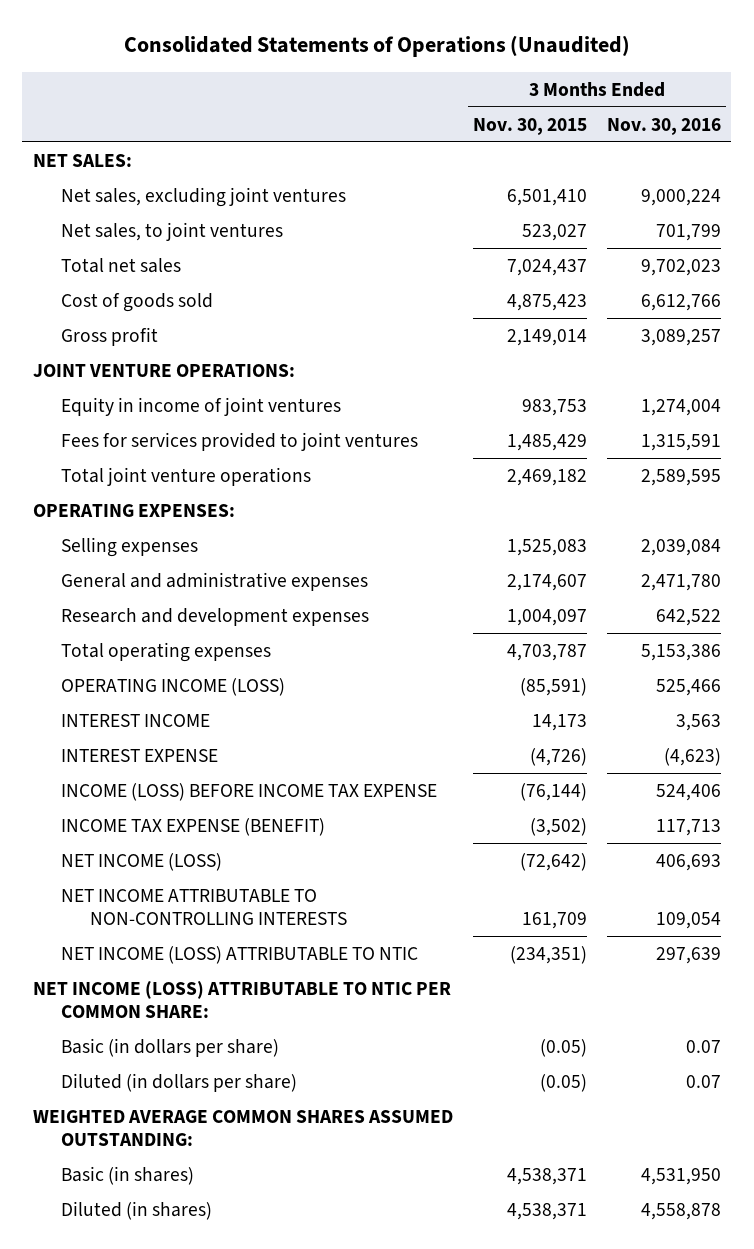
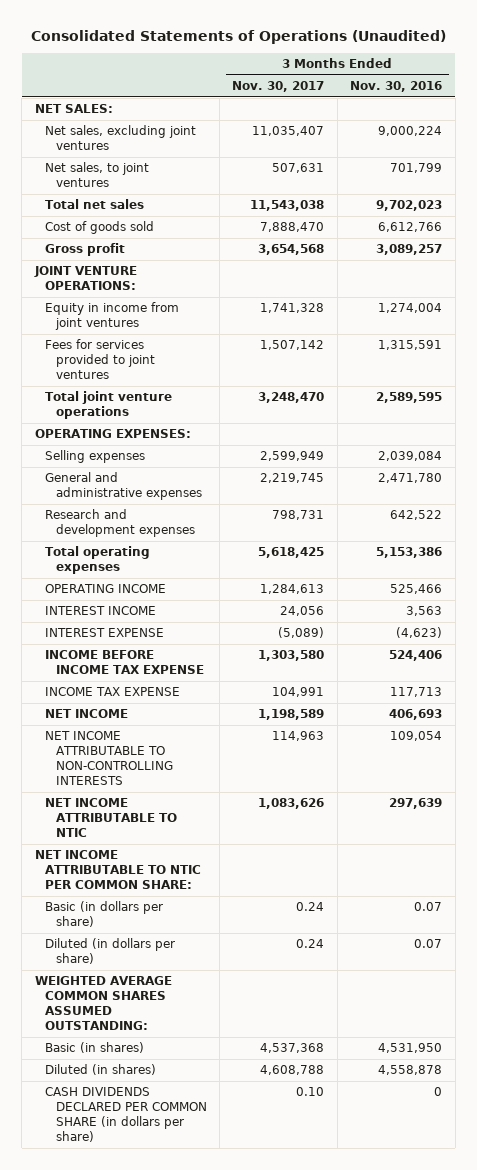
[472,117,587,135] Nov. 30, 2015 -> none
none -> [232,81,325,93] Nov. 30, 2017
[61,396,342,416] Equity in income of joint ventures -> [45,302,180,331] Equity in income from joint ventures
[61,677,286,696] OPERATING INCOME (LOSS) -> [45,584,167,594] OPERATING INCOME
[61,782,438,801] INCOME (LOSS) BEFORE INCOME TAX EXPENSE -> [45,650,204,675] INCOME BEFORE INCOME TAX EXPENSE
[61,817,326,836] INCOME TAX EXPENSE (BENEFIT) -> [45,687,181,697] INCOME TAX EXPENSE
[61,852,223,871] NET INCOME (LOSS) -> [45,709,129,719] NET INCOME
[61,945,419,964] NET INCOME (LOSS) ATTRIBUTABLE TO NTIC -> [45,798,177,838] NET INCOME ATTRIBUTABLE TO NTIC
[32,980,451,1018] NET INCOME (LOSS) ATTRIBUTABLE TO NTIC PER COMMON SHARE: -> [34,850,202,890] NET INCOME ATTRIBUTABLE TO NTIC PER COMMON SHARE:
none -> [45,1087,207,1143] CASH DIVIDENDS DECLARED PER COMMON SHARE (in dollars per share)

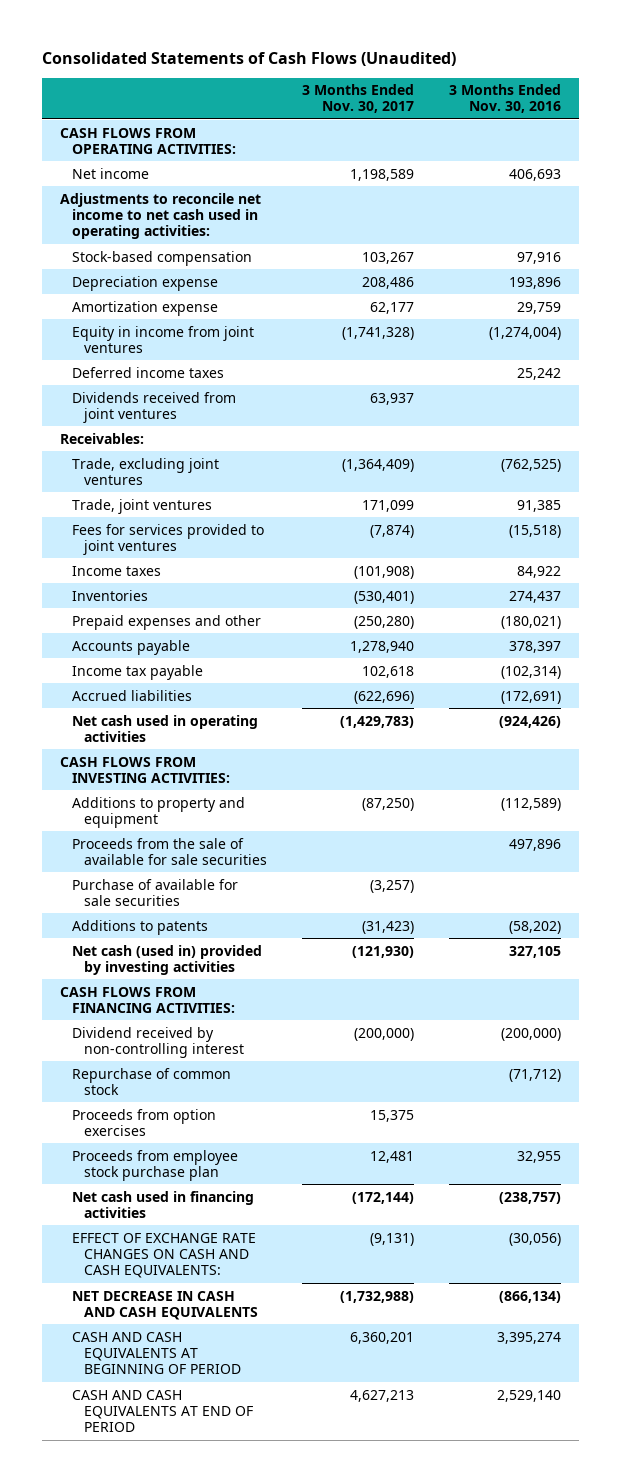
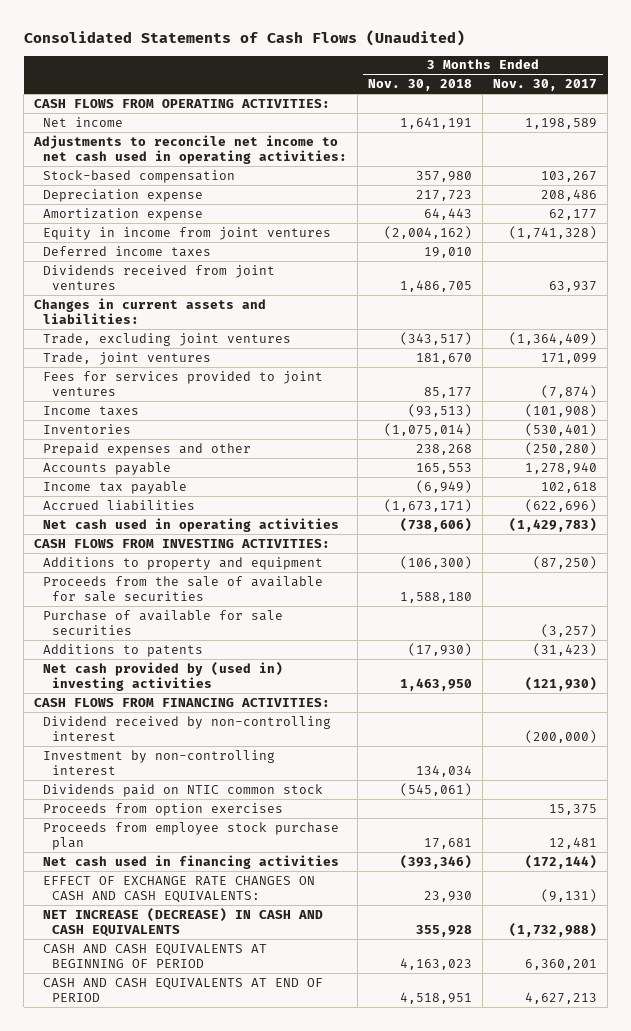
[449,84,562,114] 3 Months Ended Nov. 30, 2016 -> none
none -> [368,79,473,92] Nov. 30, 2018
[59,432,144,444] Receivables: -> none
none -> [34,297,267,324] Changes in current assets and liabilities:
[71,944,262,975] Net cash (used in) provided by investing activities -> [43,661,284,691] Net cash provided by (used in) investing activities
[71,1067,231,1095] Repurchase of common stock -> none
none -> [43,749,276,775] Investment by non-controlling interest
none -> [43,783,324,797] Dividends paid on NTIC common stock
[71,1290,258,1320] NET DECREASE IN CASH AND CASH EQUIVALENTS -> [43,907,324,937] NET INCREASE (DECREASE) IN CASH AND CASH EQUIVALENTS

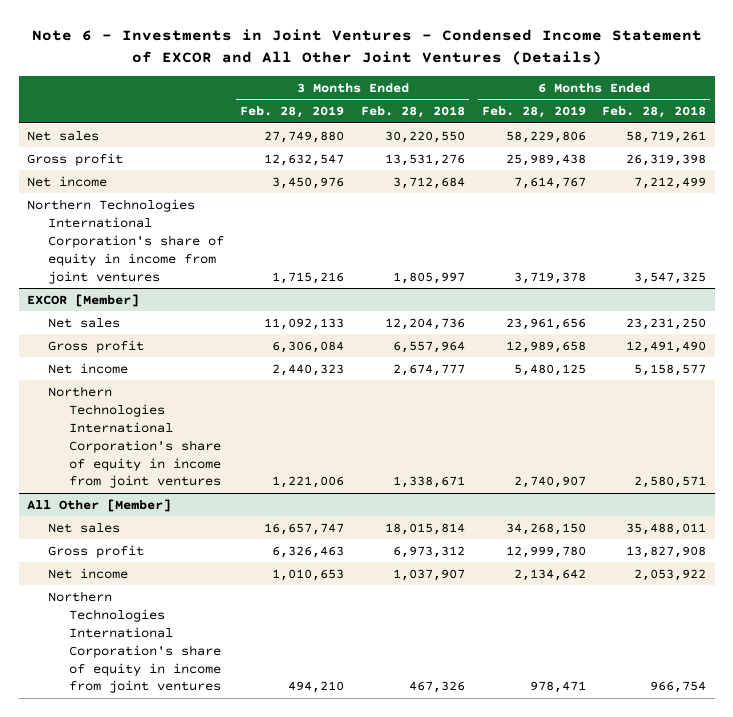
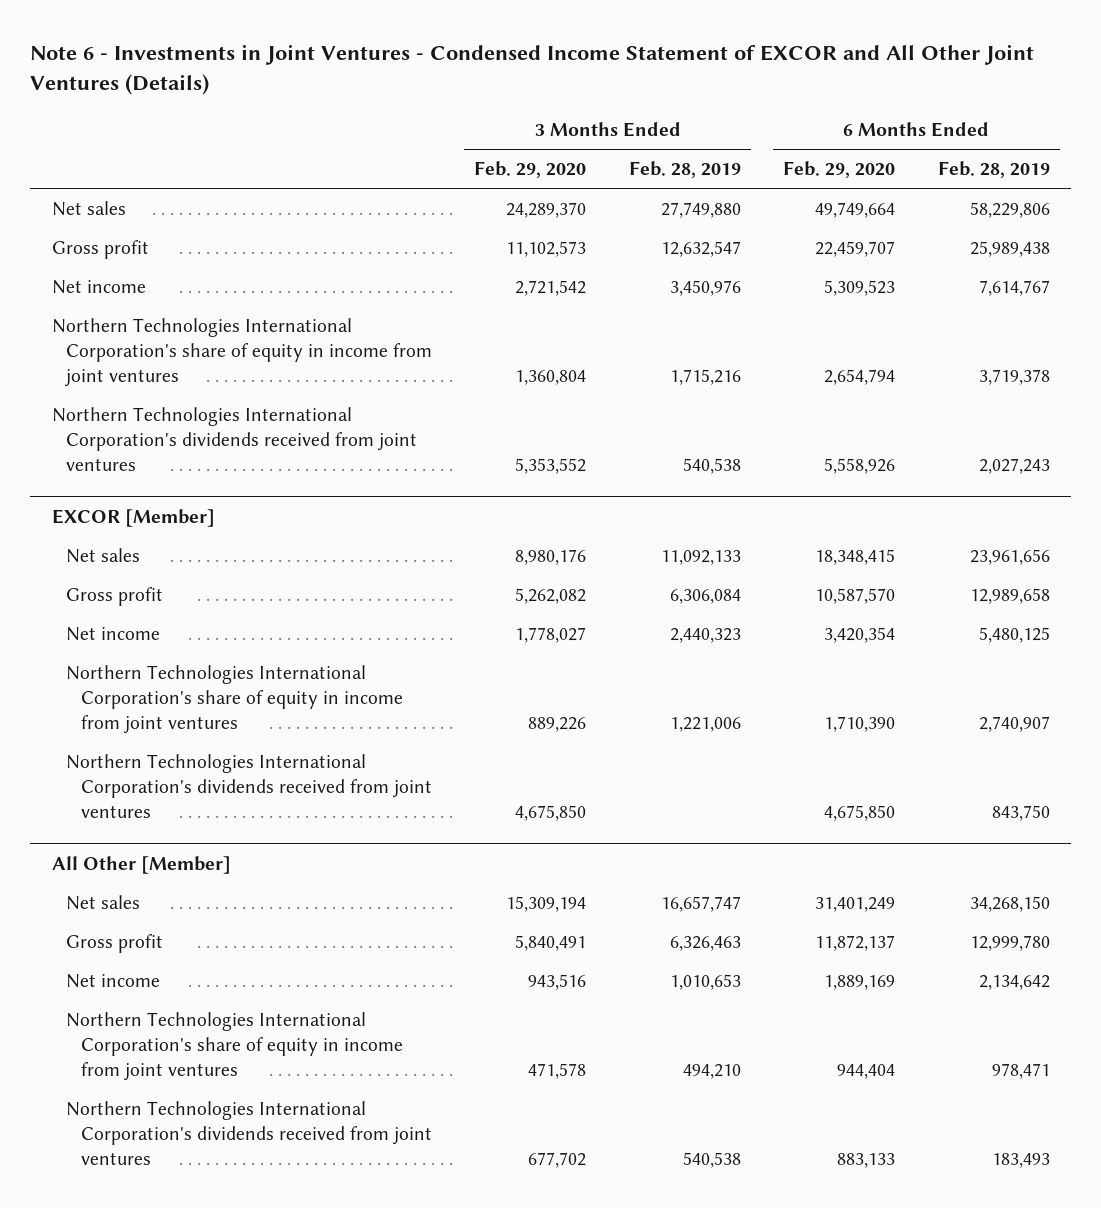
[361,106,466,119] Feb. 28, 2018 -> none
[602,106,707,119] Feb. 28, 2018 -> none
none -> [474,161,587,179] Feb. 29, 2020
none -> [783,161,896,179] Feb. 29, 2020
none -> [51,406,418,472] Northern Technologies International Corporation's dividends received from joint ventures
none -> [66,753,432,819] Northern Technologies International Corporation's dividends received from joint ventures
none -> [66,1100,432,1166] Northern Technologies International Corporation's dividends received from joint ventures

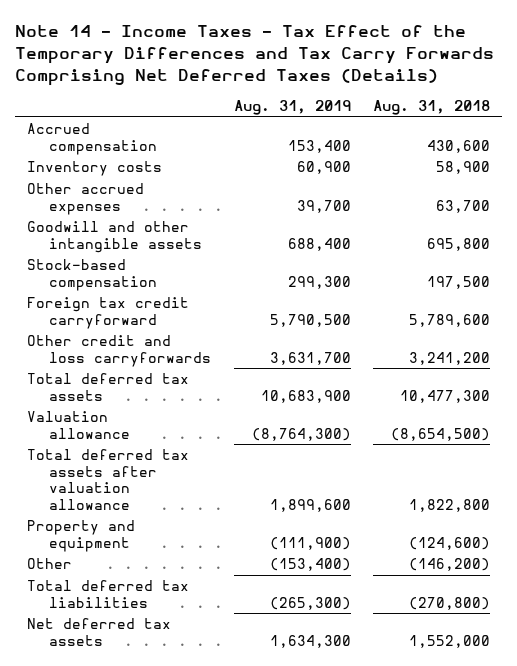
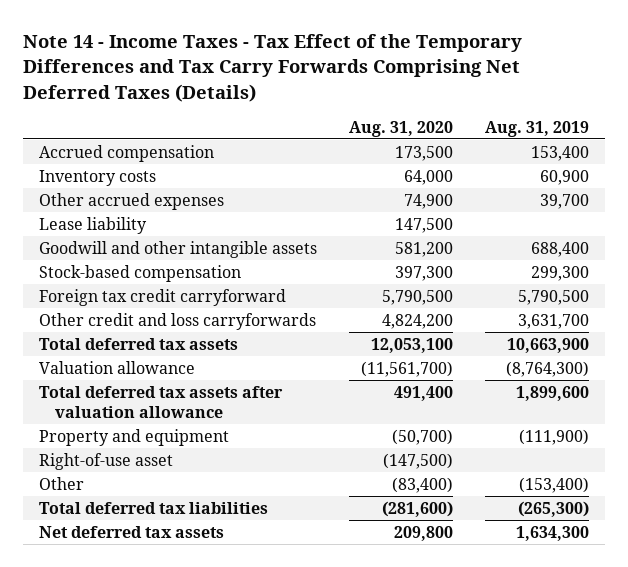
[373,100,491,116] Aug. 31, 2018 -> none
none -> [349,120,454,137] Aug. 31, 2020
none -> [39,216,148,234] Lease liability
[260,389,351,403] 10,683,900 -> [507,337,590,353] 10,663,900
none -> [39,452,174,470] Right-of-use asset

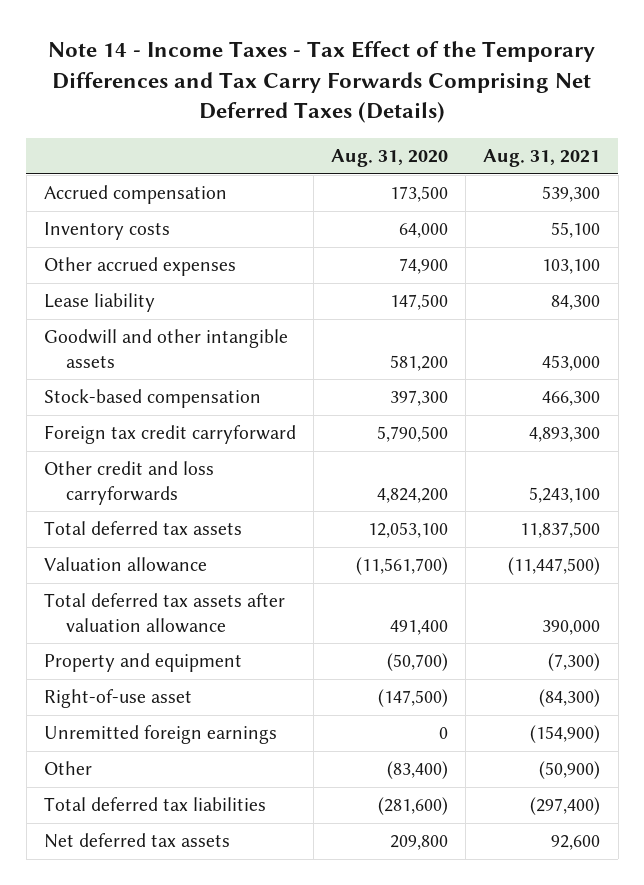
[485,120,590,137] Aug. 31, 2019 -> none
none -> [483,149,601,168] Aug. 31, 2021
none -> [43,725,277,745] Unremitted foreign earnings

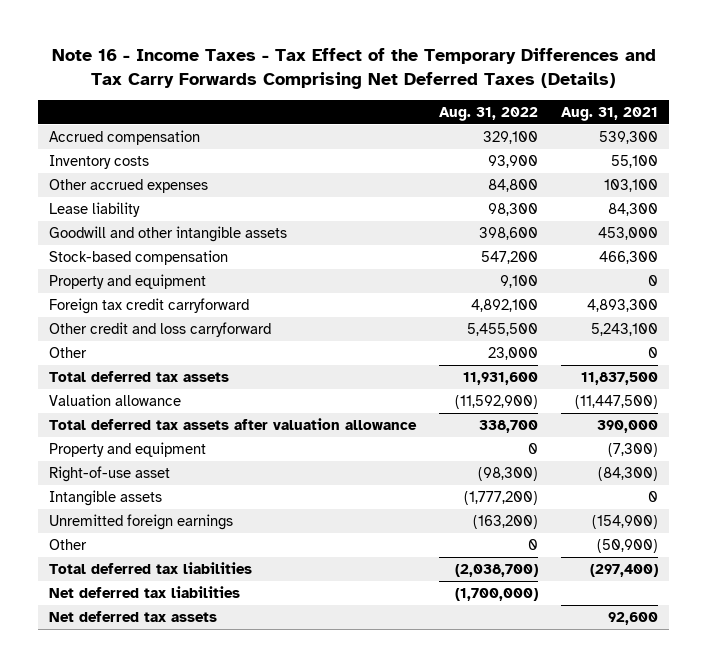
[48,40,596,124] Note 14 - Income Taxes - Tax Effect of the Temporary Differences and Tax Carry Forwards Comprising Net Deferred Taxes (Details) -> [51,48,656,89] Note 16 - Income Taxes - Tax Effect of the Temporary Differences and Tax Carry Forwards Comprising Net Deferred Taxes (Details)
[331,149,449,168] Aug. 31, 2020 -> none
none -> [439,107,539,122] Aug. 31, 2022
none -> [49,273,207,289] Property and equipment
[43,461,214,505] Other credit and loss carryforwards -> [49,321,272,337] Other credit and loss carryforward
none -> [49,346,88,358] Other
none -> [49,489,163,506] Intangible assets
none -> [49,585,241,598] Net deferred tax liabilities

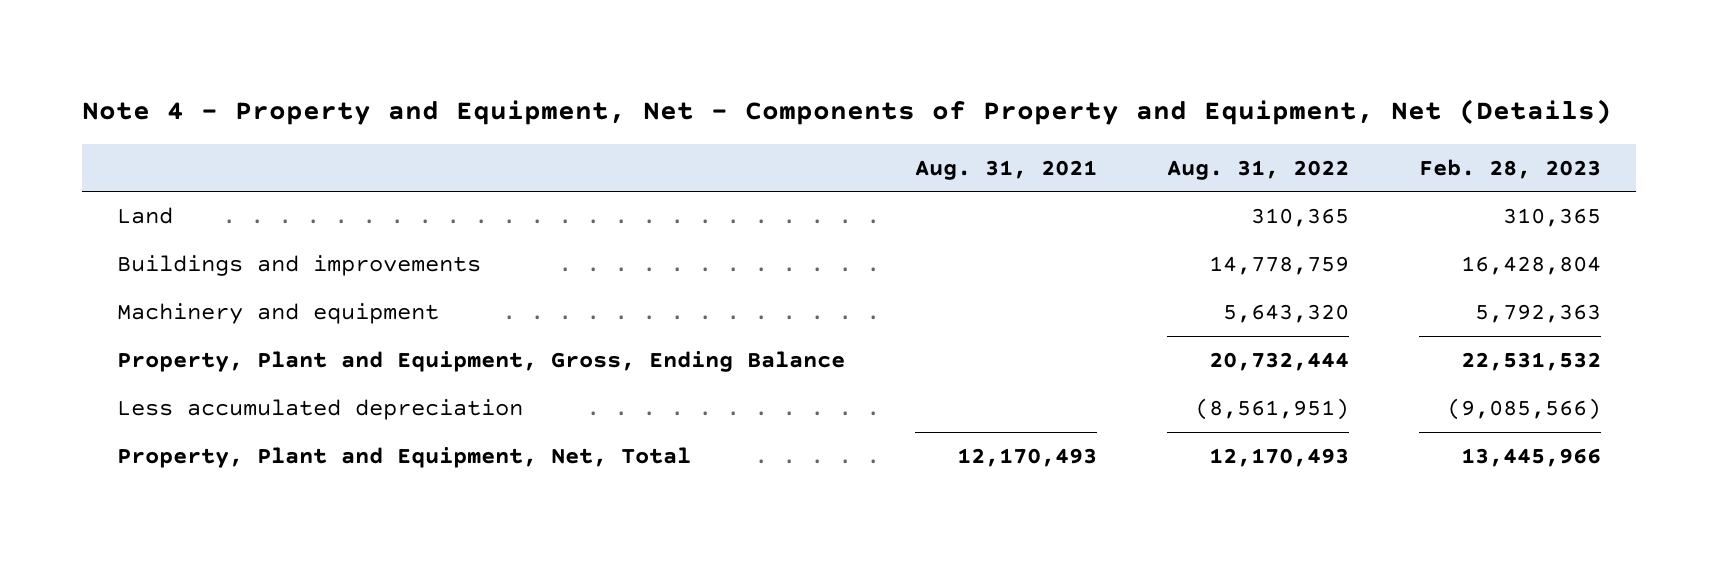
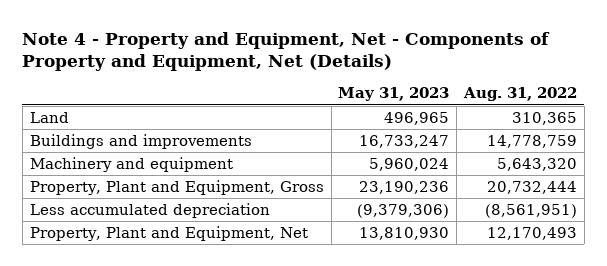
[915,159,1098,180] Aug. 31, 2021 -> none
[1419,158,1602,179] Feb. 28, 2023 -> none
none -> [338,87,450,102] May 31, 2023
[116,351,845,373] Property, Plant and Equipment, Gross, Ending Balance -> [29,179,324,195] Property, Plant and Equipment, Gross
[116,447,691,469] Property, Plant and Equipment, Net, Total -> [29,225,308,241] Property, Plant and Equipment, Net

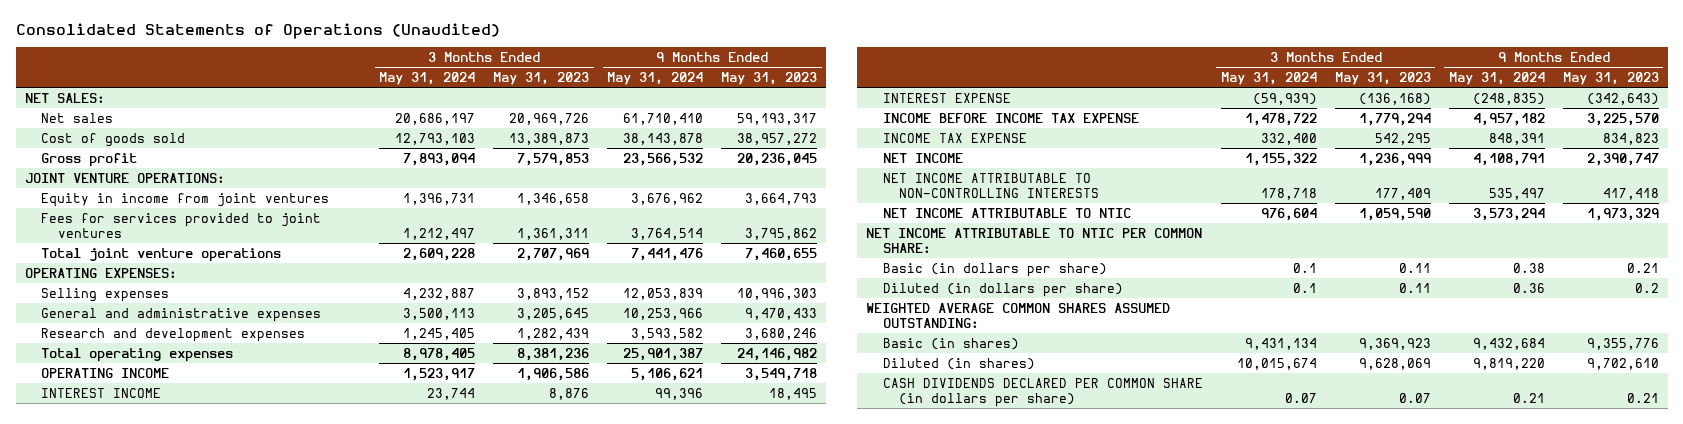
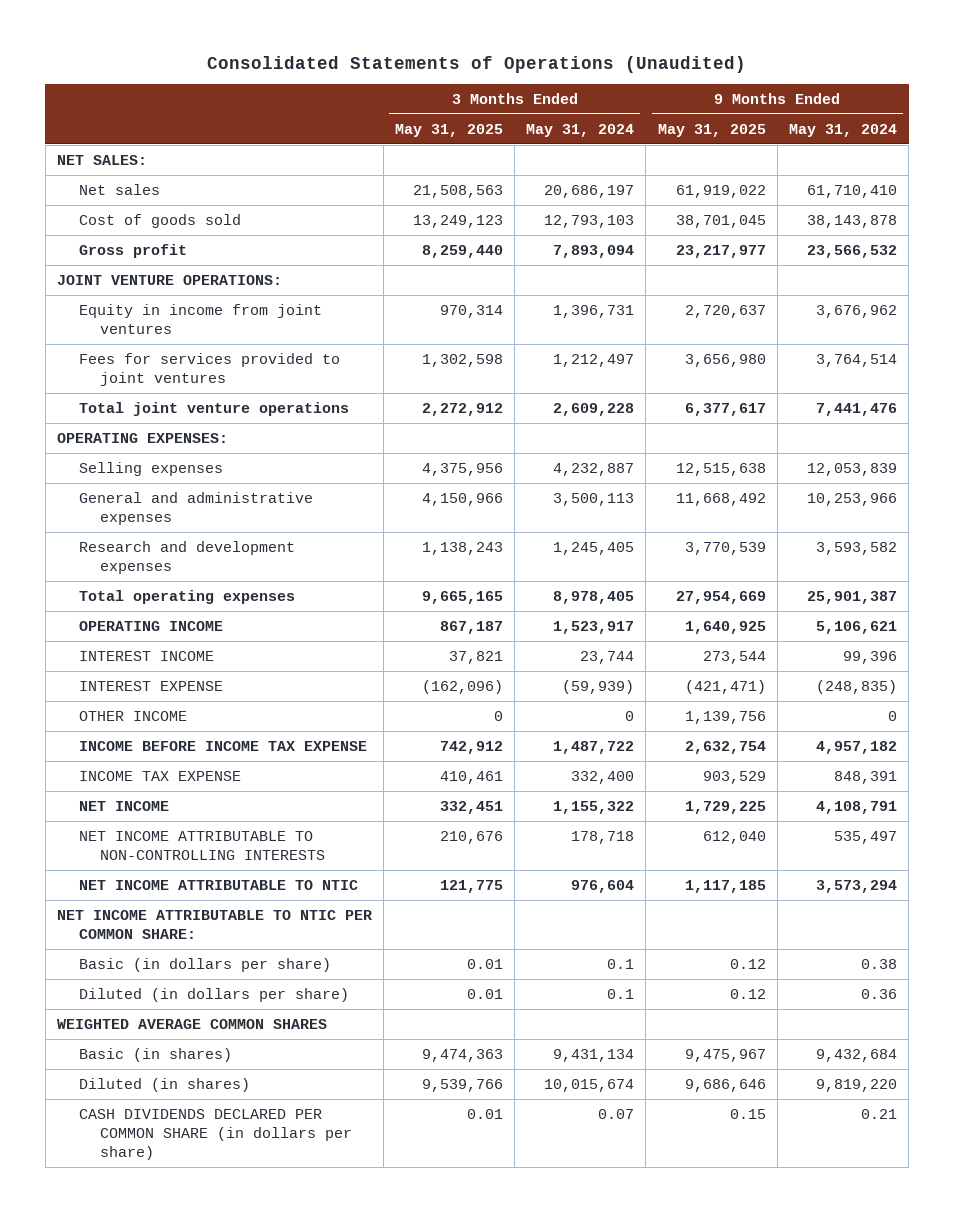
[493,72,590,86] May 31, 2023 -> none
[721,72,818,86] May 31, 2023 -> none
none -> [395,123,504,137] May 31, 2025
none -> [657,123,766,137] May 31, 2025
none -> [78,710,187,721] OTHER INCOME
[1244,112,1317,126] 1,478,722 -> [553,740,635,754] 1,487,722
[866,302,1171,329] WEIGHTED AVERAGE COMMON SHARES ASSUMED OUTSTANDING: -> [56,1018,327,1029] WEIGHTED AVERAGE COMMON SHARES

